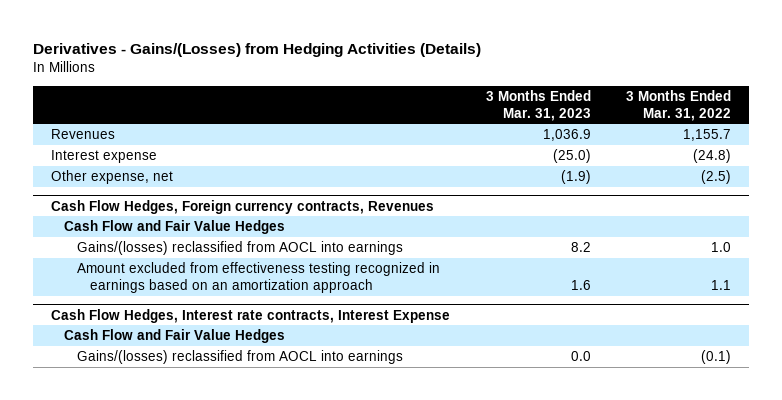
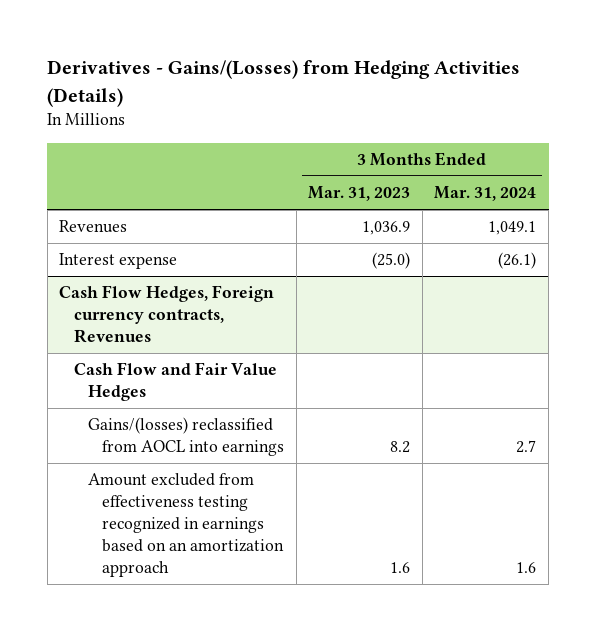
[626,89,732,121] 3 Months Ended Mar. 31, 2022 -> none
none -> [434,186,537,202] Mar. 31, 2024
[51,170,174,185] Other expense, net -> none
[51,308,451,323] Cash Flow Hedges, Interest rate contracts, Interest Expense -> none
[63,329,285,344] Cash Flow and Fair Value Hedges -> none
[76,350,403,365] Gains/(losses) reclassified from AOCL into earnings -> none

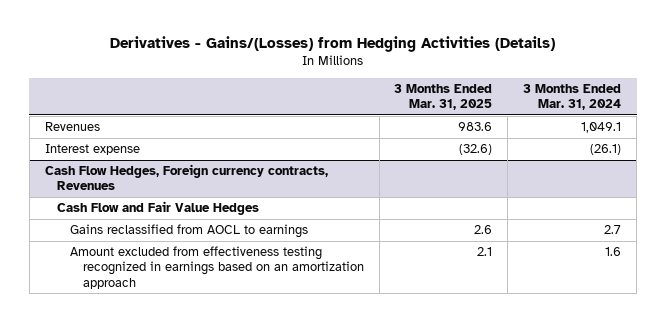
[308,186,411,202] Mar. 31, 2023 -> none
none -> [394,83,493,111] 3 Months Ended Mar. 31, 2025
[87,417,285,457] Gains/(losses) reclassified from AOCL into earnings -> [69,224,308,239] Gains reclassified from AOCL to earnings

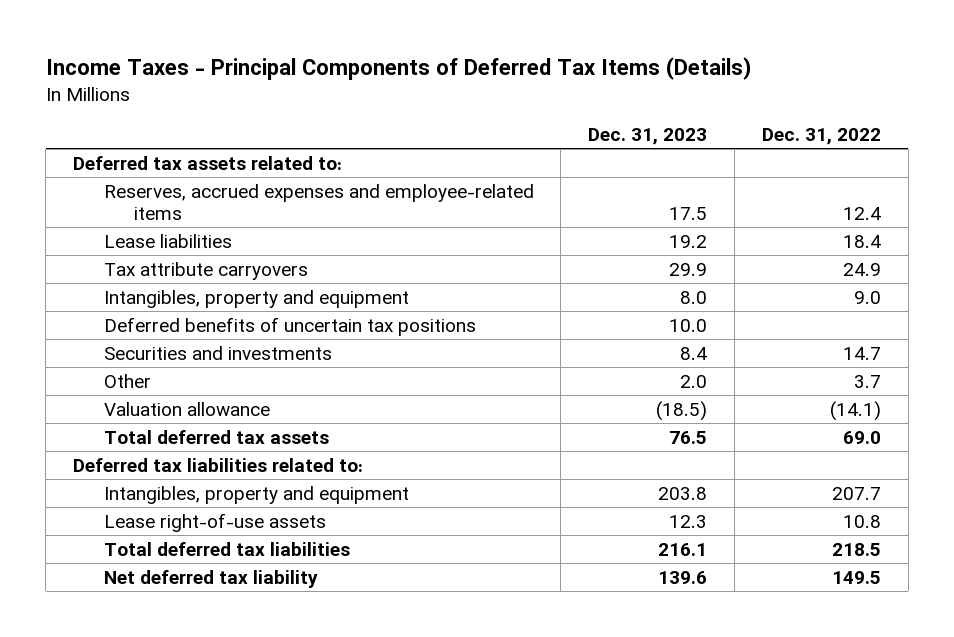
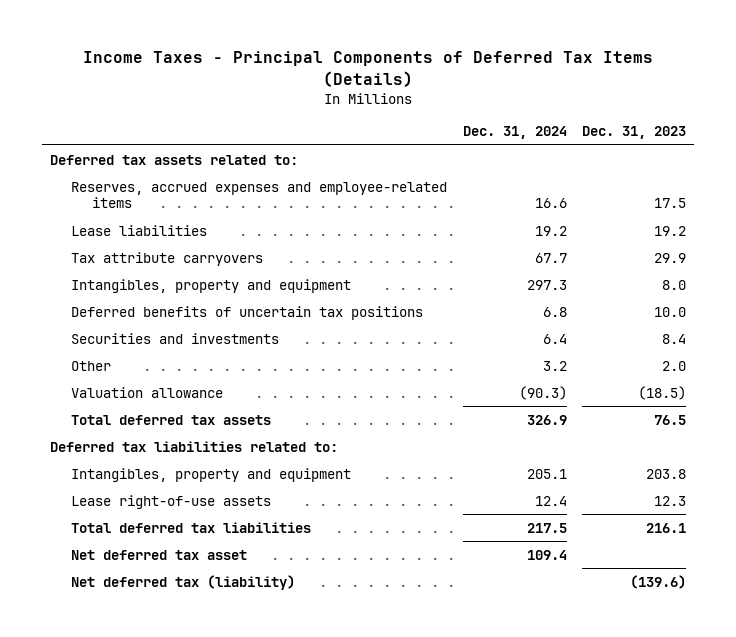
[762,128,882,146] Dec. 31, 2022 -> none
none -> [462,126,567,140] Dec. 31, 2024
none -> [70,549,247,560] Net deferred tax asset
[103,569,318,588] Net deferred tax liability -> [70,574,295,590] Net deferred tax (liability)
[658,570,708,584] 139.6 -> [630,574,687,589] (139.6)

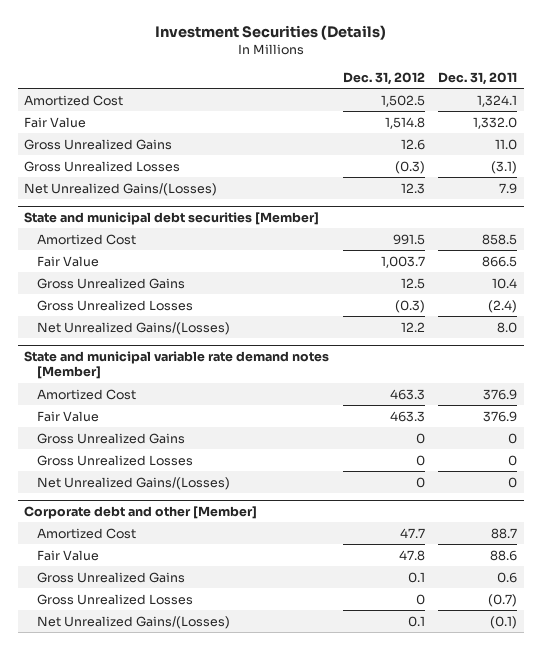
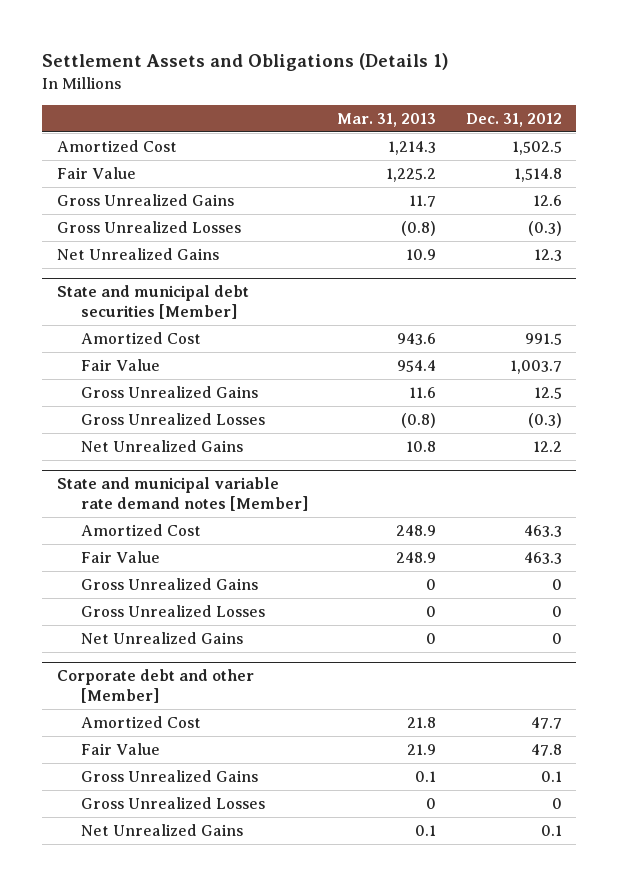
[154,24,386,40] Investment Securities (Details) -> [41,52,449,71] Settlement Assets and Obligations (Details 1)
[438,71,518,85] Dec. 31, 2011 -> none
none -> [337,113,437,128] Mar. 31, 2013
[24,182,218,196] Net Unrealized Gains/(Losses) -> [56,248,219,261] Net Unrealized Gains
[36,321,230,335] Net Unrealized Gains/(Losses) -> [80,440,243,453] Net Unrealized Gains
[36,476,230,490] Net Unrealized Gains/(Losses) -> [80,632,243,645] Net Unrealized Gains
[36,615,230,629] Net Unrealized Gains/(Losses) -> [80,824,243,837] Net Unrealized Gains

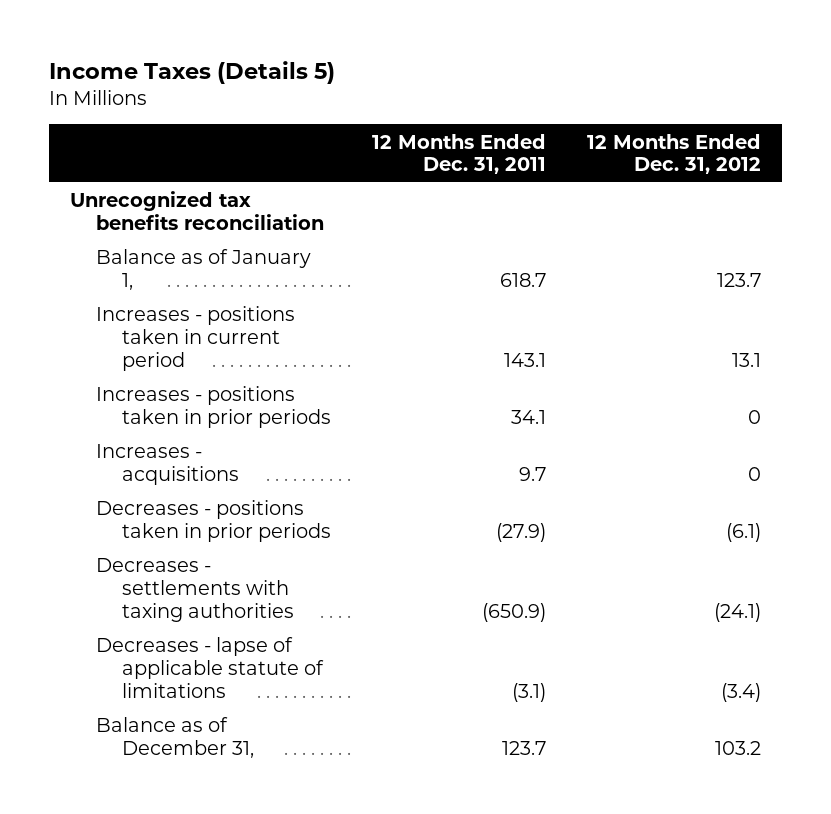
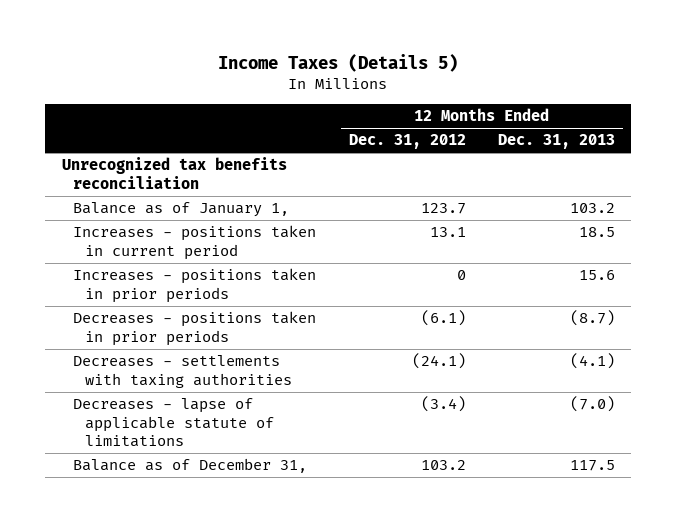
[371,133,546,175] 12 Months Ended Dec. 31, 2011 -> none
none -> [497,134,615,150] Dec. 31, 2013
[95,444,239,485] Increases - acquisitions -> none

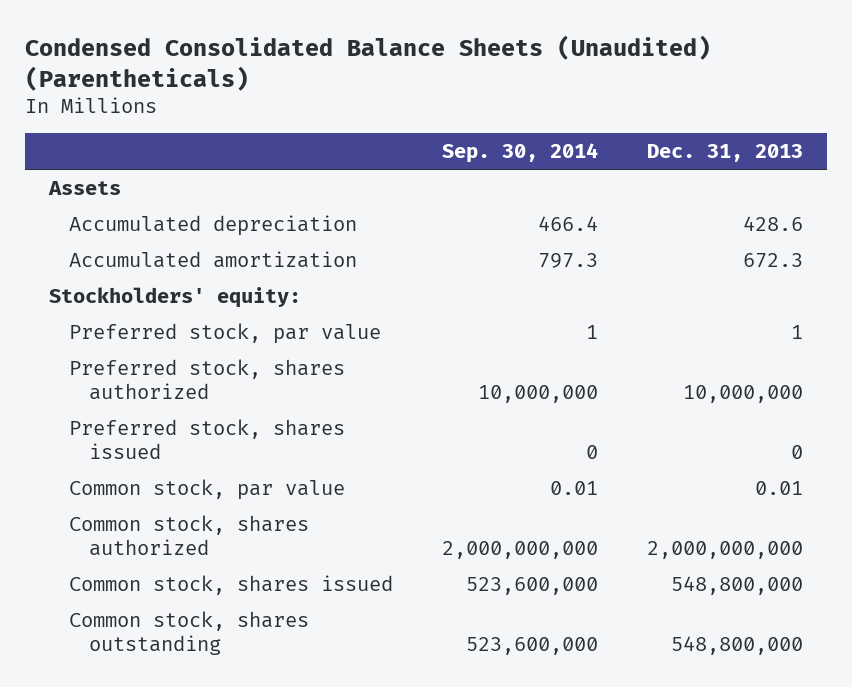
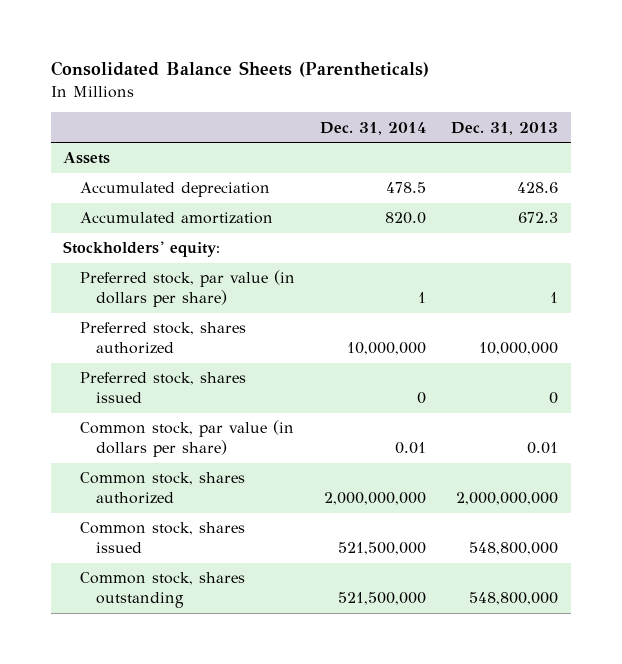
[24,34,711,91] Condensed Consolidated Balance Sheets (Unaudited) (Parentheticals) -> [50,61,429,78] Consolidated Balance Sheets (Parentheticals)
[441,143,598,164] Sep. 30, 2014 -> none
none -> [319,121,426,135] Dec. 31, 2014
[69,322,382,344] Preferred stock, par value -> [79,270,295,308] Preferred stock, par value (in dollars per share)
[69,478,346,500] Common stock, par value -> [79,420,294,458] Common stock, par value (in dollars per share)

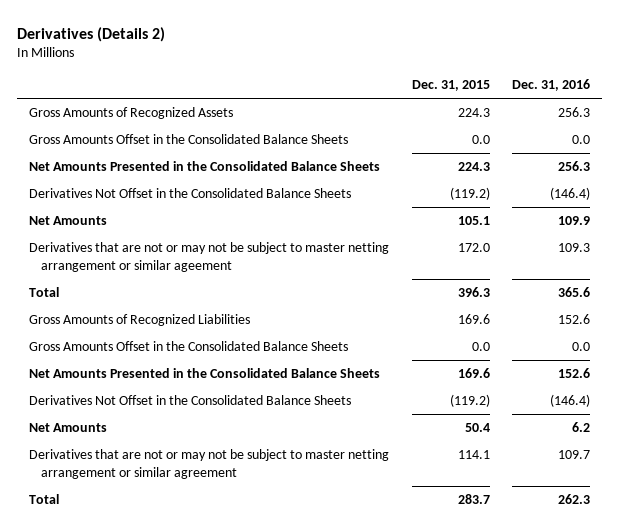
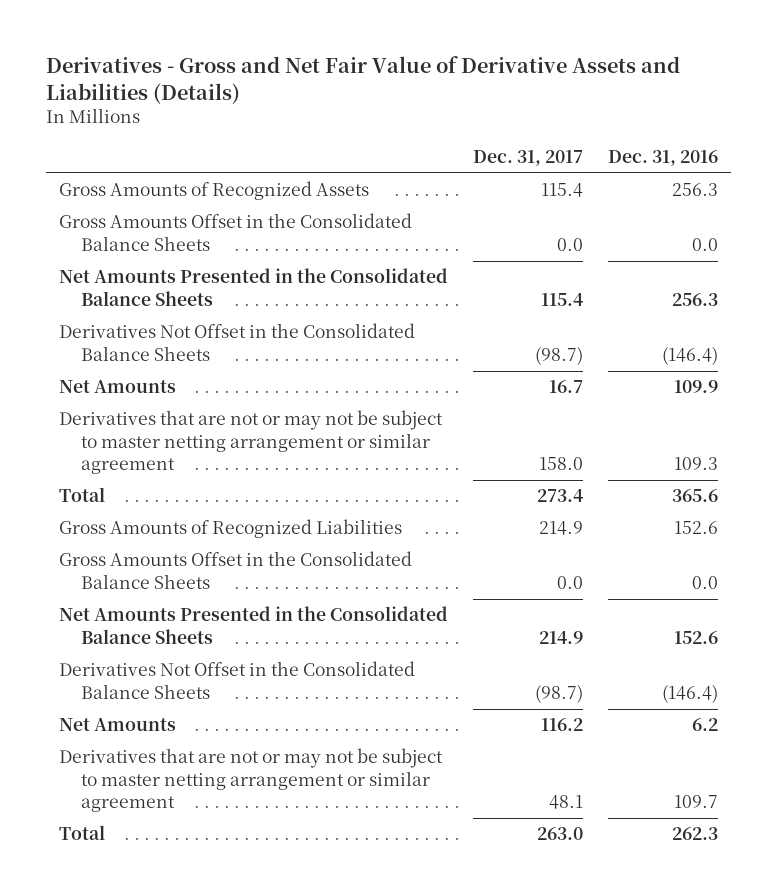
[17,26,166,42] Derivatives (Details 2) -> [46,55,681,104] Derivatives - Gross and Net Fair Value of Derivative Assets and Liabilities (Details)
[411,80,490,92] Dec. 31, 2015 -> none
none -> [473,149,584,166] Dec. 31, 2017
[28,242,389,273] Derivatives that are not or may not be subject to master netting arrangement or similar ageement -> [58,410,443,475] Derivatives that are not or may not be subject to master netting arrangement or similar agreement

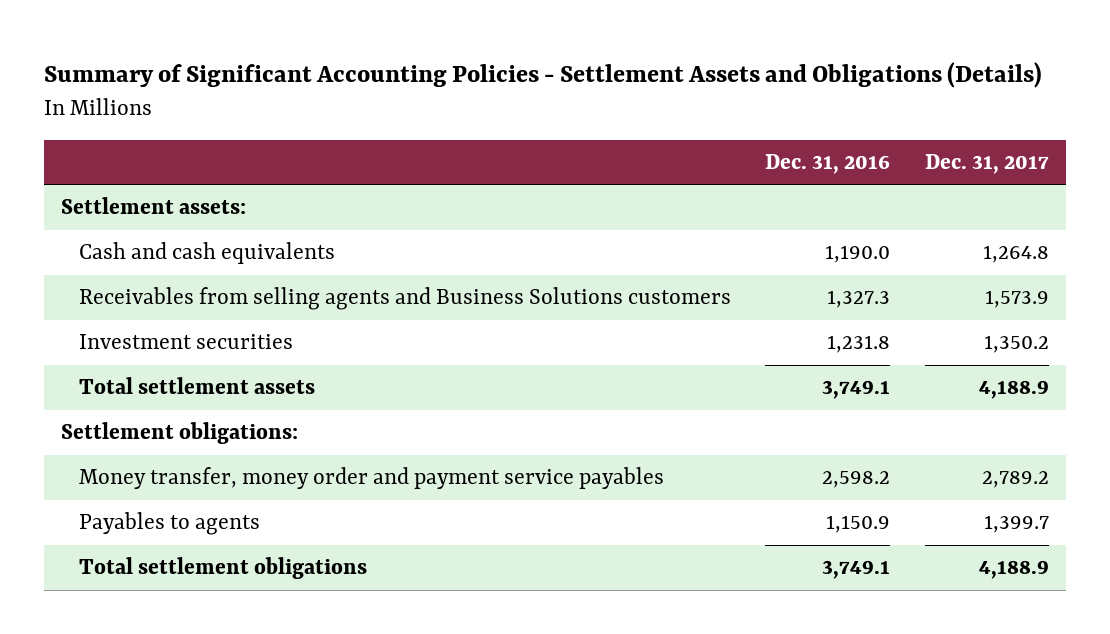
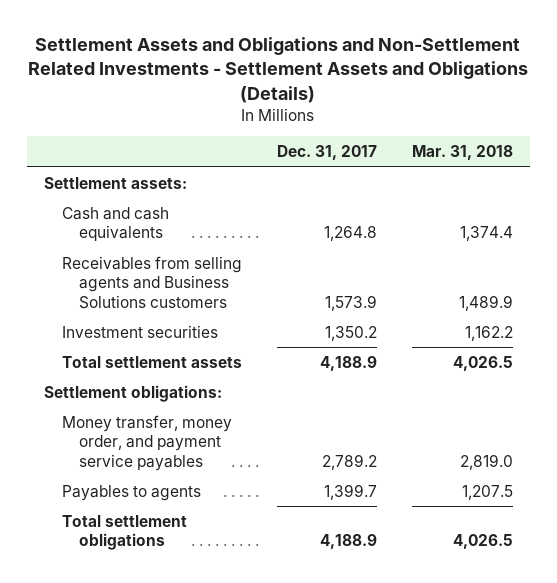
[43,61,1042,88] Summary of Significant Accounting Policies - Settlement Assets and Obligations (Details) -> [28,37,529,103] Settlement Assets and Obligations and Non-Settlement Related Investments - Settlement Assets and Obligations (Details)
[765,153,891,174] Dec. 31, 2016 -> none
none -> [411,145,513,161] Mar. 31, 2018
[79,467,665,490] Money transfer, money order and payment service payables -> [61,414,232,471] Money transfer, money order, and payment service payables

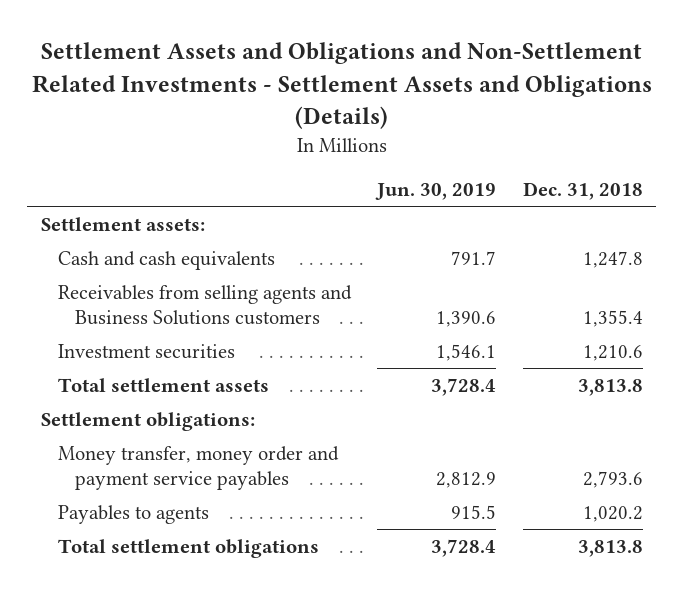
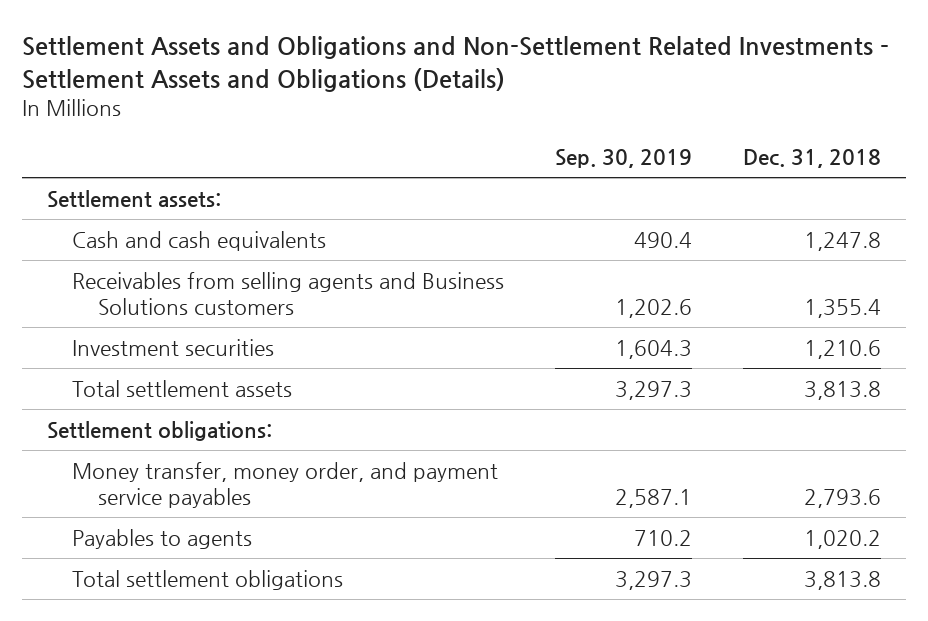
[375,183,497,201] Jun. 30, 2019 -> none
none -> [555,149,693,169] Sep. 30, 2019
[57,445,339,491] Money transfer, money order and payment service payables -> [72,461,499,508] Money transfer, money order, and payment service payables

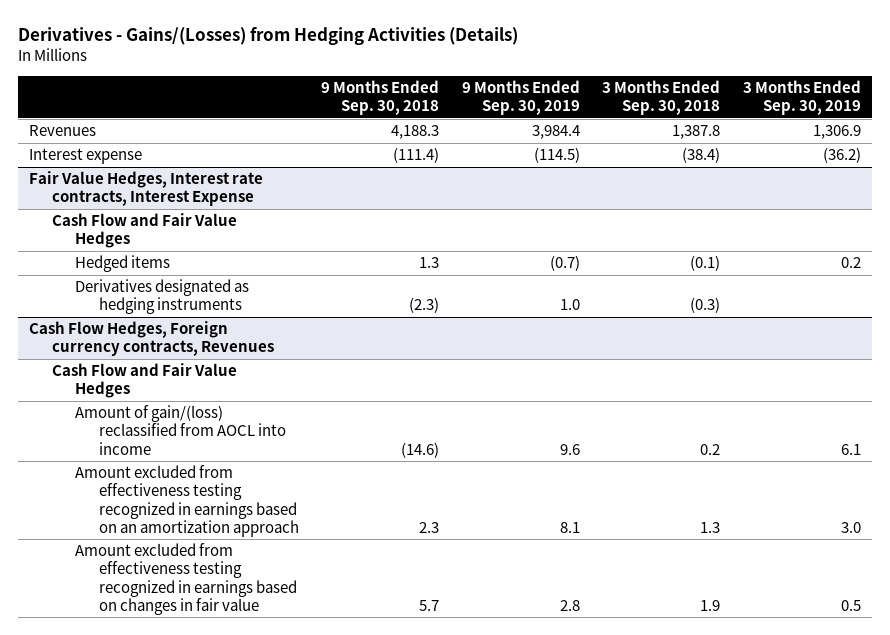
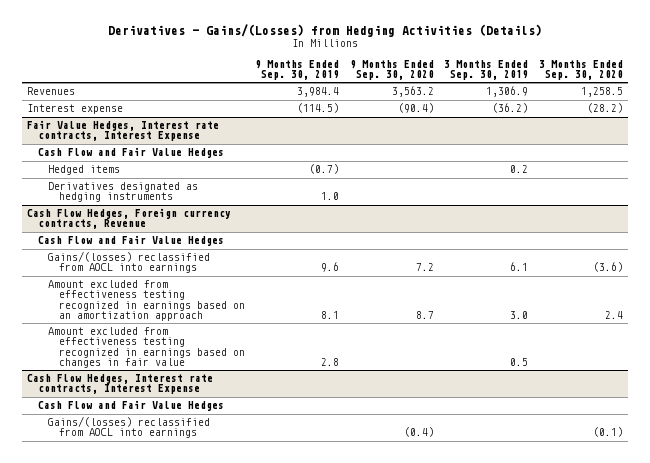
[321,80,440,116] 9 Months Ended Sep. 30, 2018 -> none
[602,80,721,116] 3 Months Ended Sep. 30, 2018 -> none
none -> [349,59,434,81] 9 Months Ended Sep. 30, 2020
none -> [538,59,623,81] 3 Months Ended Sep. 30, 2020
[29,321,275,357] Cash Flow Hedges, Foreign currency contracts, Revenues -> [26,208,231,230] Cash Flow Hedges, Foreign currency contracts, Revenue
[75,405,286,455] Amount of gain/(loss) reclassified from AOCL into income -> [48,251,211,274] Gains/(losses) reclassified from AOCL into earnings
none -> [26,374,213,395] Cash Flow Hedges, Interest rate contracts, Interest Expense
none -> [37,400,224,412] Cash Flow and Fair Value Hedges
none -> [48,416,211,439] Gains/(losses) reclassified from AOCL into earnings

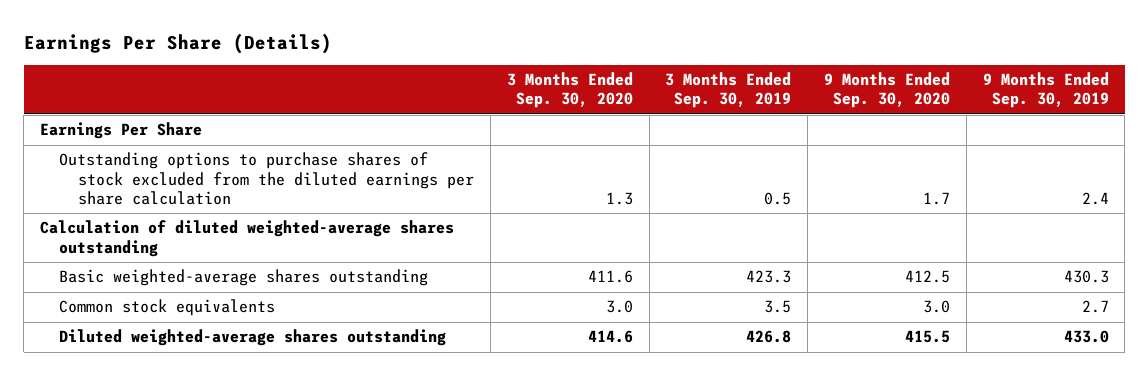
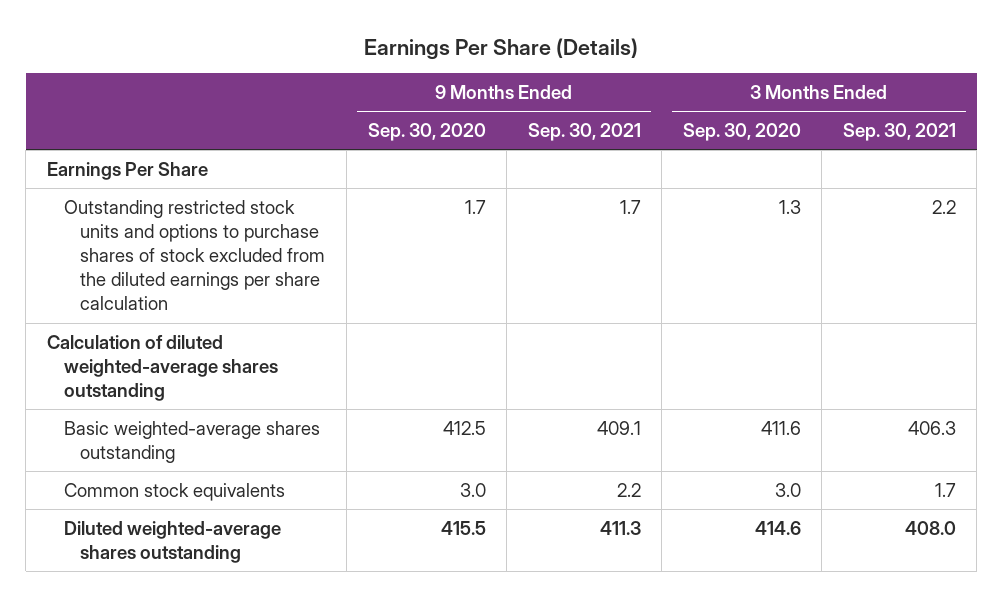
[665,72,792,109] 3 Months Ended Sep. 30, 2019 -> none
[982,72,1109,109] 9 Months Ended Sep. 30, 2019 -> none
none -> [527,123,641,142] Sep. 30, 2021
none -> [842,123,956,142] Sep. 30, 2021
[59,152,475,205] Outstanding options to purchase shares of stock excluded from the diluted earnings per share calculation -> [63,199,326,311] Outstanding restricted stock units and options to purchase shares of stock excluded from the diluted earnings per share calculation

